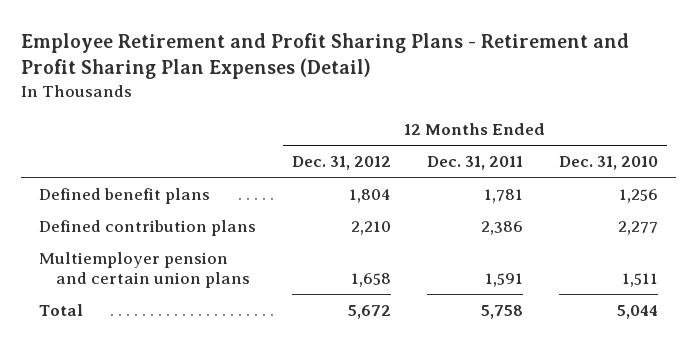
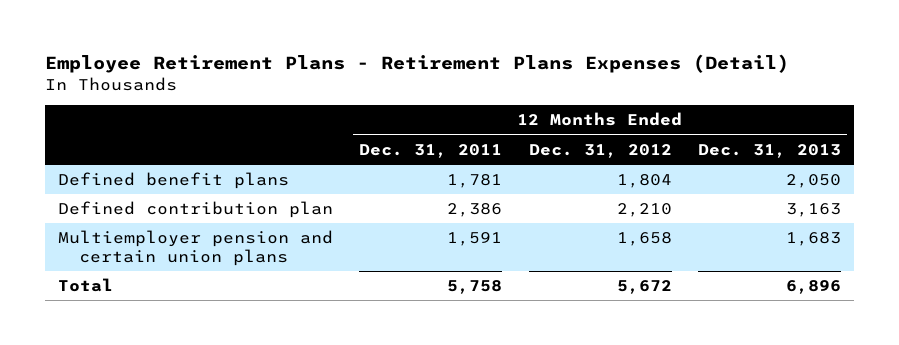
[21,32,630,79] Employee Retirement and Profit Sharing Plans - Retirement and Profit Sharing Plan Expenses (Detail) -> [45,54,790,74] Employee Retirement Plans - Retirement Plans Expenses (Detail)
[558,156,658,171] Dec. 31, 2010 -> none
none -> [697,143,841,158] Dec. 31, 2013
[39,219,257,236] Defined contribution plans -> [58,201,334,219] Defined contribution plan

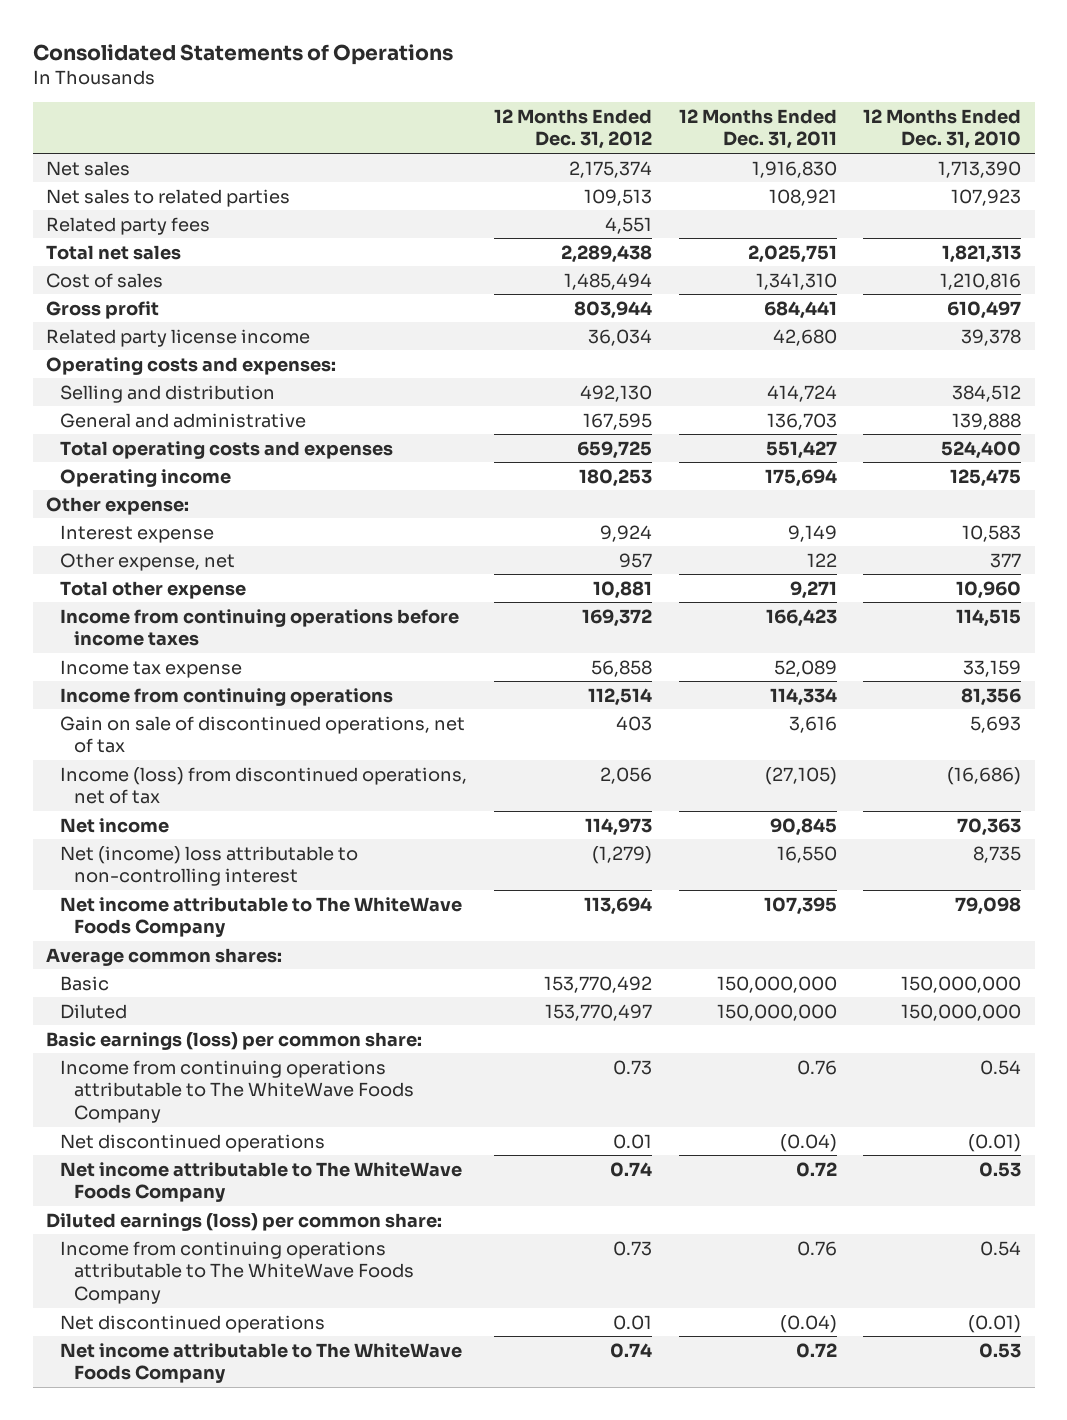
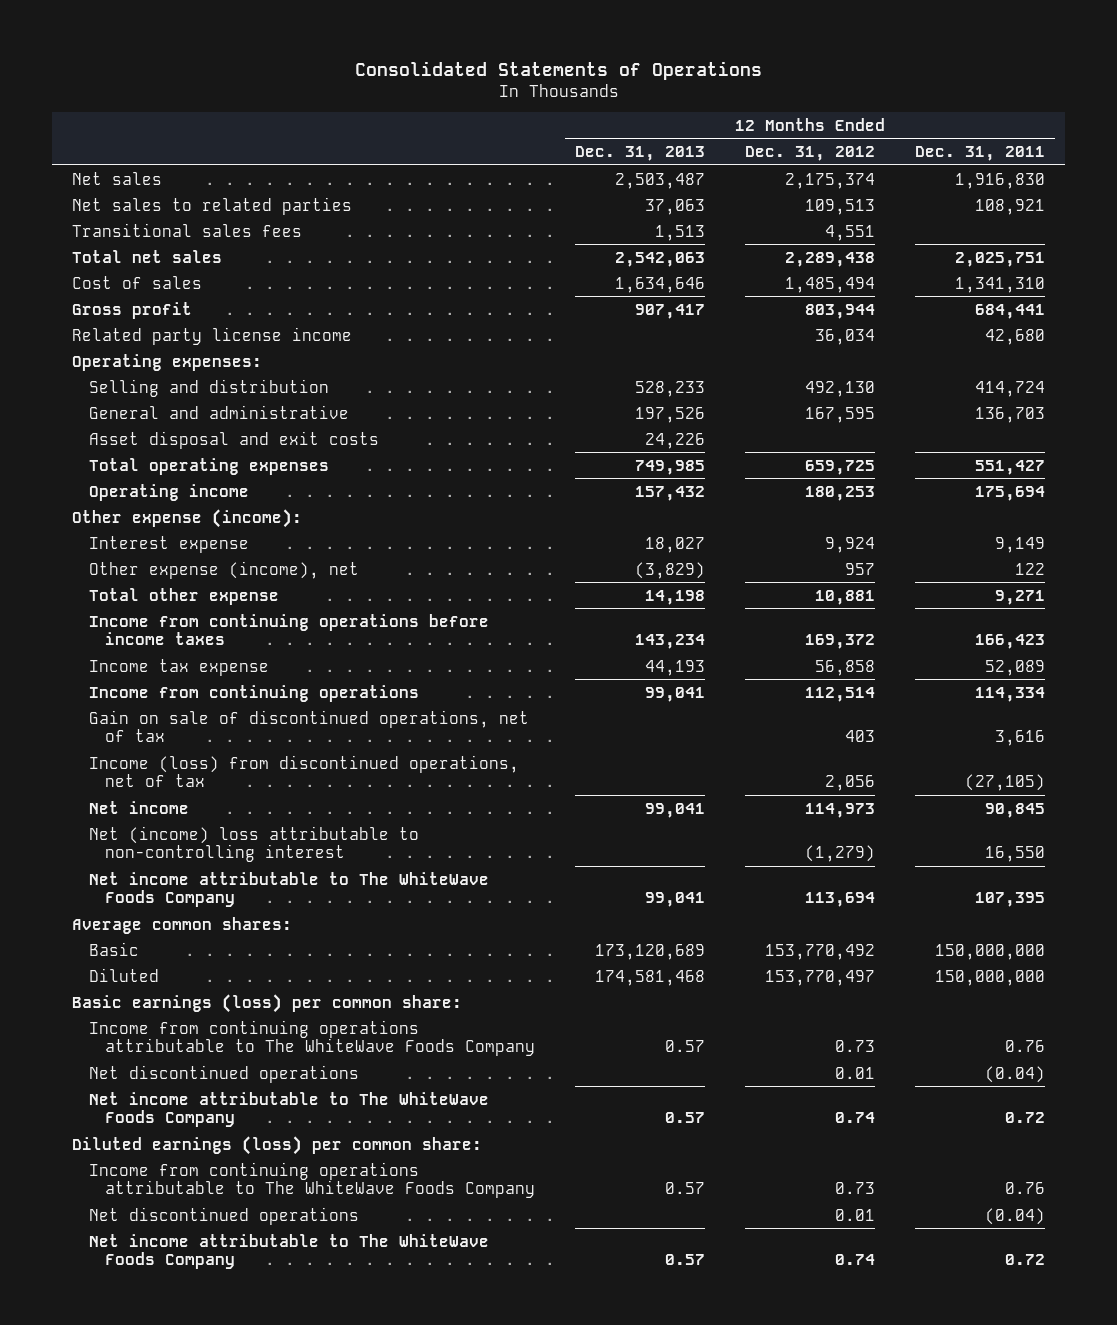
[863,108,1022,150] 12 Months Ended Dec. 31, 2010 -> none
none -> [575,146,706,162] Dec. 31, 2013
[45,216,210,235] Related party fees -> [72,222,303,237] Transitional sales fees
[45,356,336,375] Operating costs and expenses: -> [72,353,263,371] Operating expenses:
none -> [88,430,379,449] Asset disposal and exit costs
[60,440,394,459] Total operating costs and expenses -> [88,457,329,475] Total operating expenses
[45,496,189,515] Other expense: -> [72,508,303,528] Other expense (income):
[60,552,236,571] Other expense, net -> [88,560,359,579] Other expense (income), net

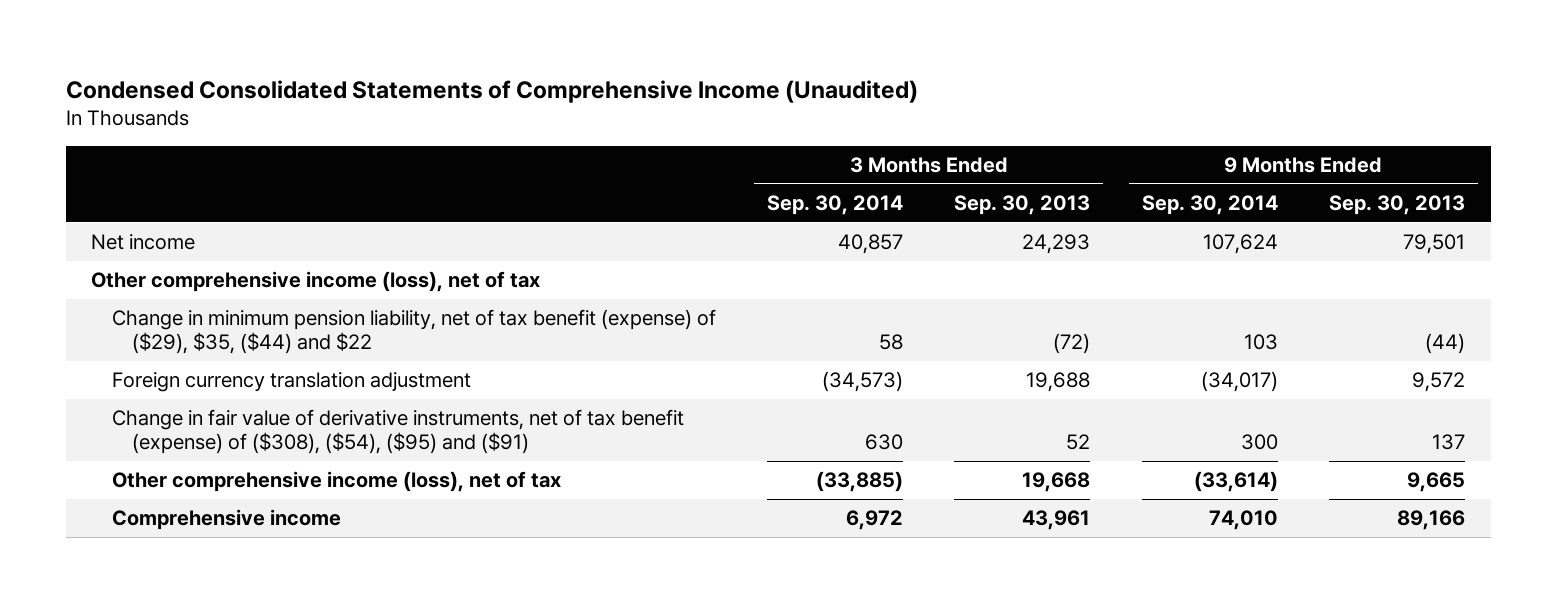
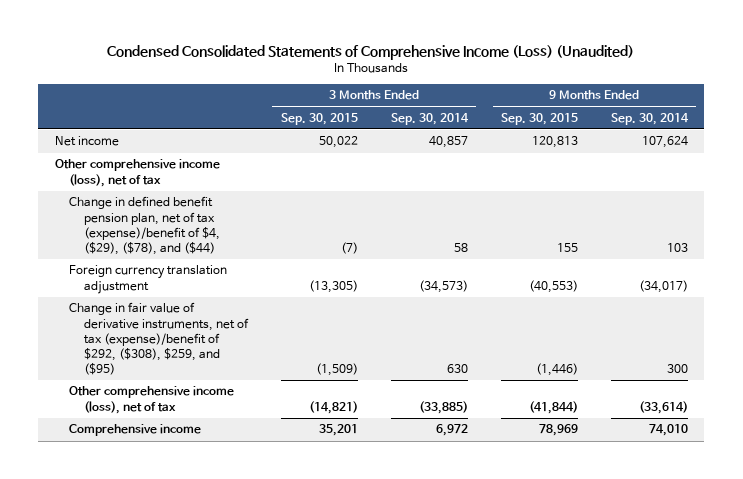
[65,79,918,103] Condensed Consolidated Statements of Comprehensive Income (Unaudited) -> [107,45,635,61] Condensed Consolidated Statements of Comprehensive Income (Loss) (Unaudited)
[954,194,1091,215] Sep. 30, 2013 -> none
[1328,194,1465,215] Sep. 30, 2013 -> none
none -> [280,112,358,125] Sep. 30, 2015
none -> [500,112,578,125] Sep. 30, 2015
[111,309,716,355] Change in minimum pension liability, net of tax benefit (expense) of ($29), $35, ($44) and $22 -> [69,196,220,255] Change in defined benefit pension plan, net of tax (expense)/benefit of $4, ($29), ($78), and ($44)
[111,409,684,455] Change in fair value of derivative instruments, net of tax benefit (expense) of ($308), ($54), ($95) and ($91) -> [69,302,249,375] Change in fair value of derivative instruments, net of tax (expense)/benefit of $292, ($308), $259, and ($95)

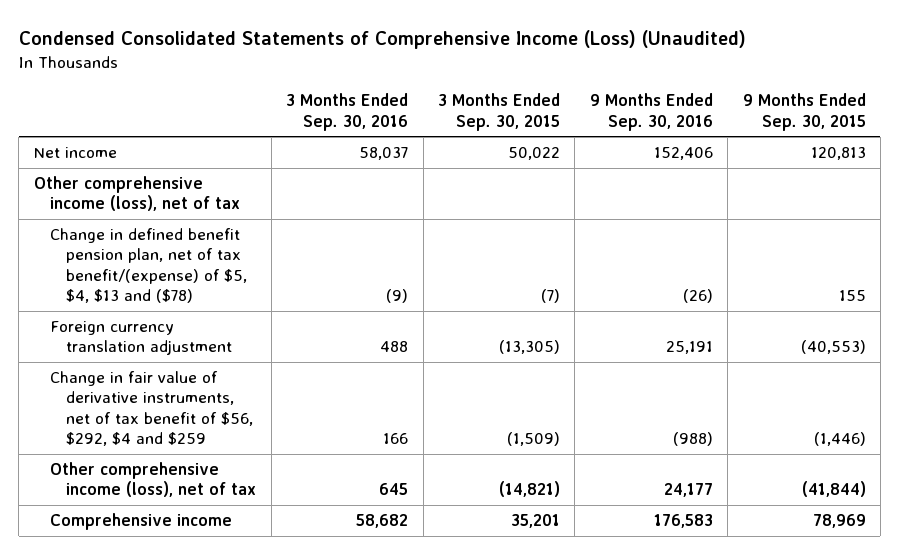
[390,112,469,125] Sep. 30, 2014 -> none
[610,112,689,125] Sep. 30, 2014 -> none
none -> [286,93,409,131] 3 Months Ended Sep. 30, 2016
none -> [589,93,713,131] 9 Months Ended Sep. 30, 2016
[69,196,220,255] Change in defined benefit pension plan, net of tax (expense)/benefit of $4, ($29), ($78), and ($44) -> [50,228,248,303] Change in defined benefit pension plan, net of tax benefit/(expense) of $5, $4, $13 and ($78)
[69,302,249,375] Change in fair value of derivative instruments, net of tax (expense)/benefit of $292, ($308), $259, and ($95) -> [50,371,254,446] Change in fair value of derivative instruments, net of tax benefit of $56, $292, $4 and $259

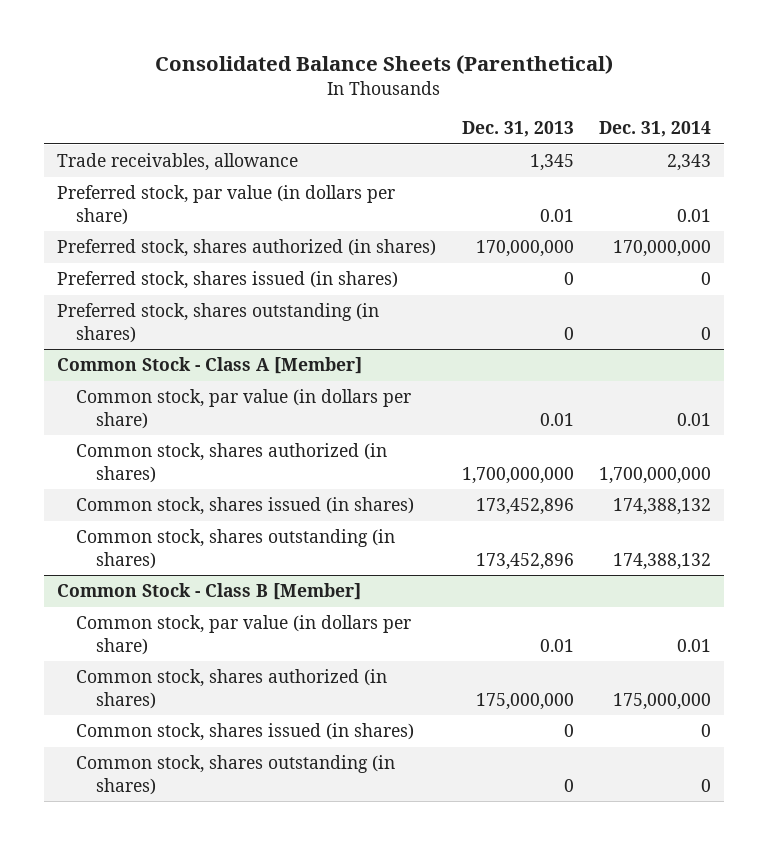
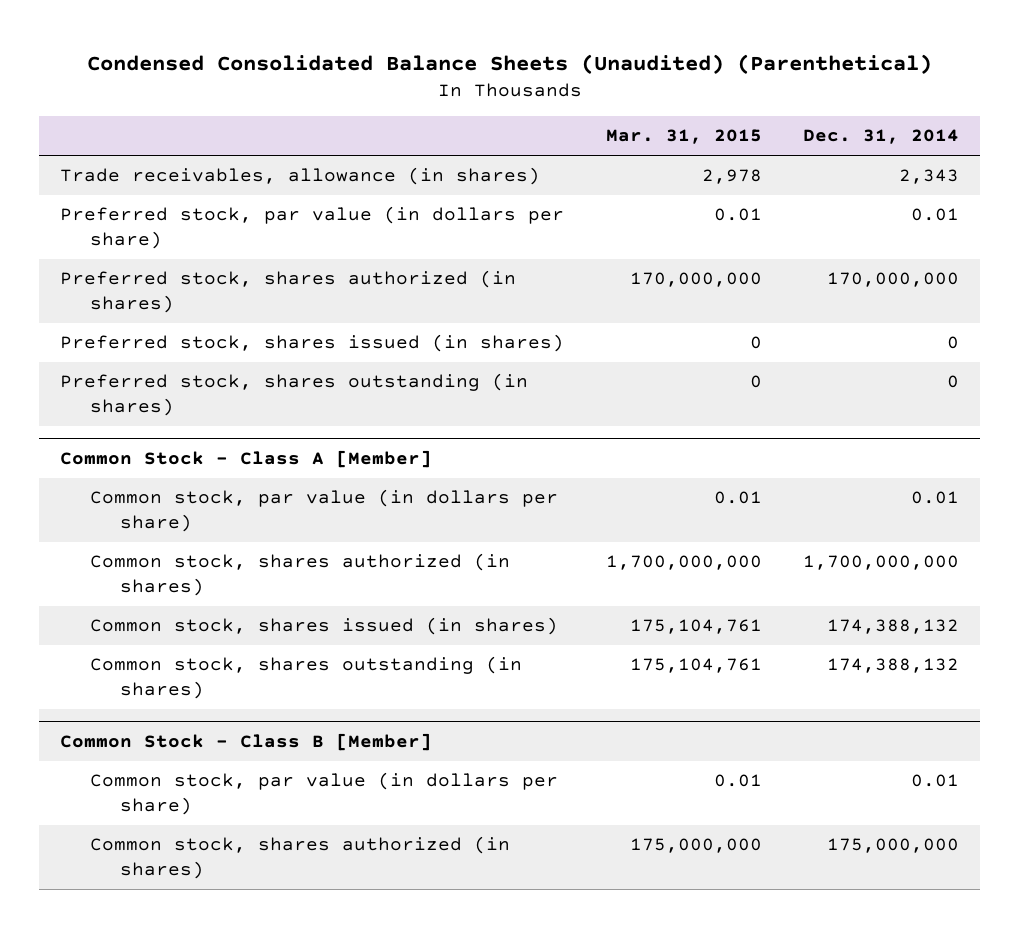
[155,54,614,74] Consolidated Balance Sheets (Parenthetical) -> [86,53,932,74] Condensed Consolidated Balance Sheets (Unaudited) (Parenthetical)
[461,121,574,138] Dec. 31, 2013 -> none
none -> [605,129,762,145] Mar. 31, 2015
[56,153,298,172] Trade receivables, allowance -> [60,167,541,186] Trade receivables, allowance (in shares)
[76,723,415,742] Common stock, shares issued (in shares) -> none
[76,755,396,795] Common stock, shares outstanding (in shares) -> none

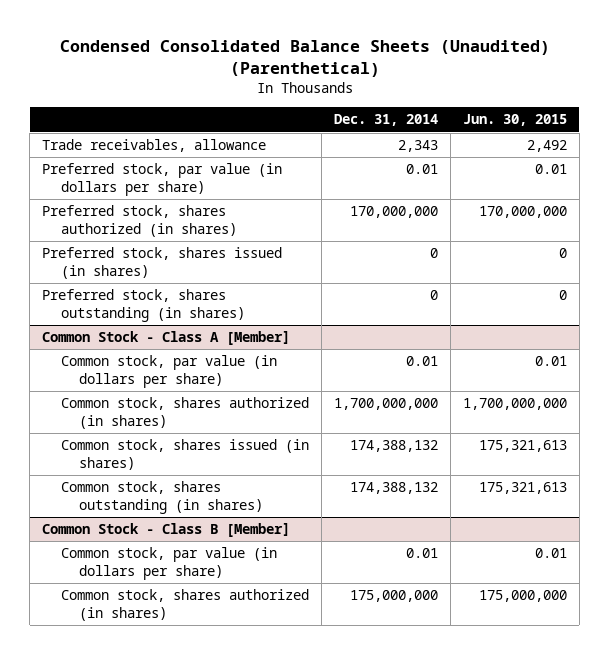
[605,129,762,145] Mar. 31, 2015 -> none
none -> [462,114,567,127] Jun. 30, 2015
[60,167,541,186] Trade receivables, allowance (in shares) -> [42,139,267,153] Trade receivables, allowance

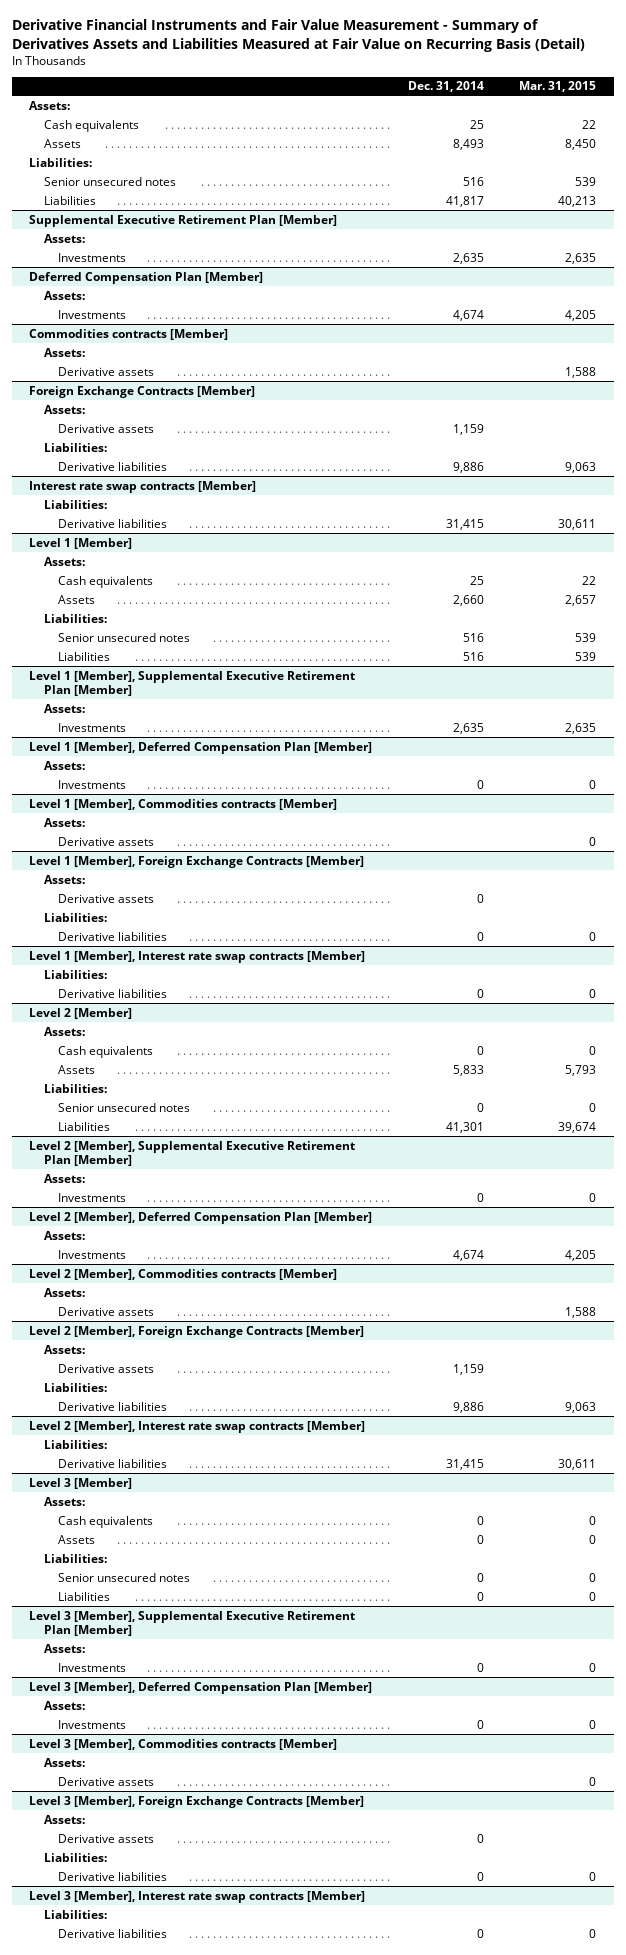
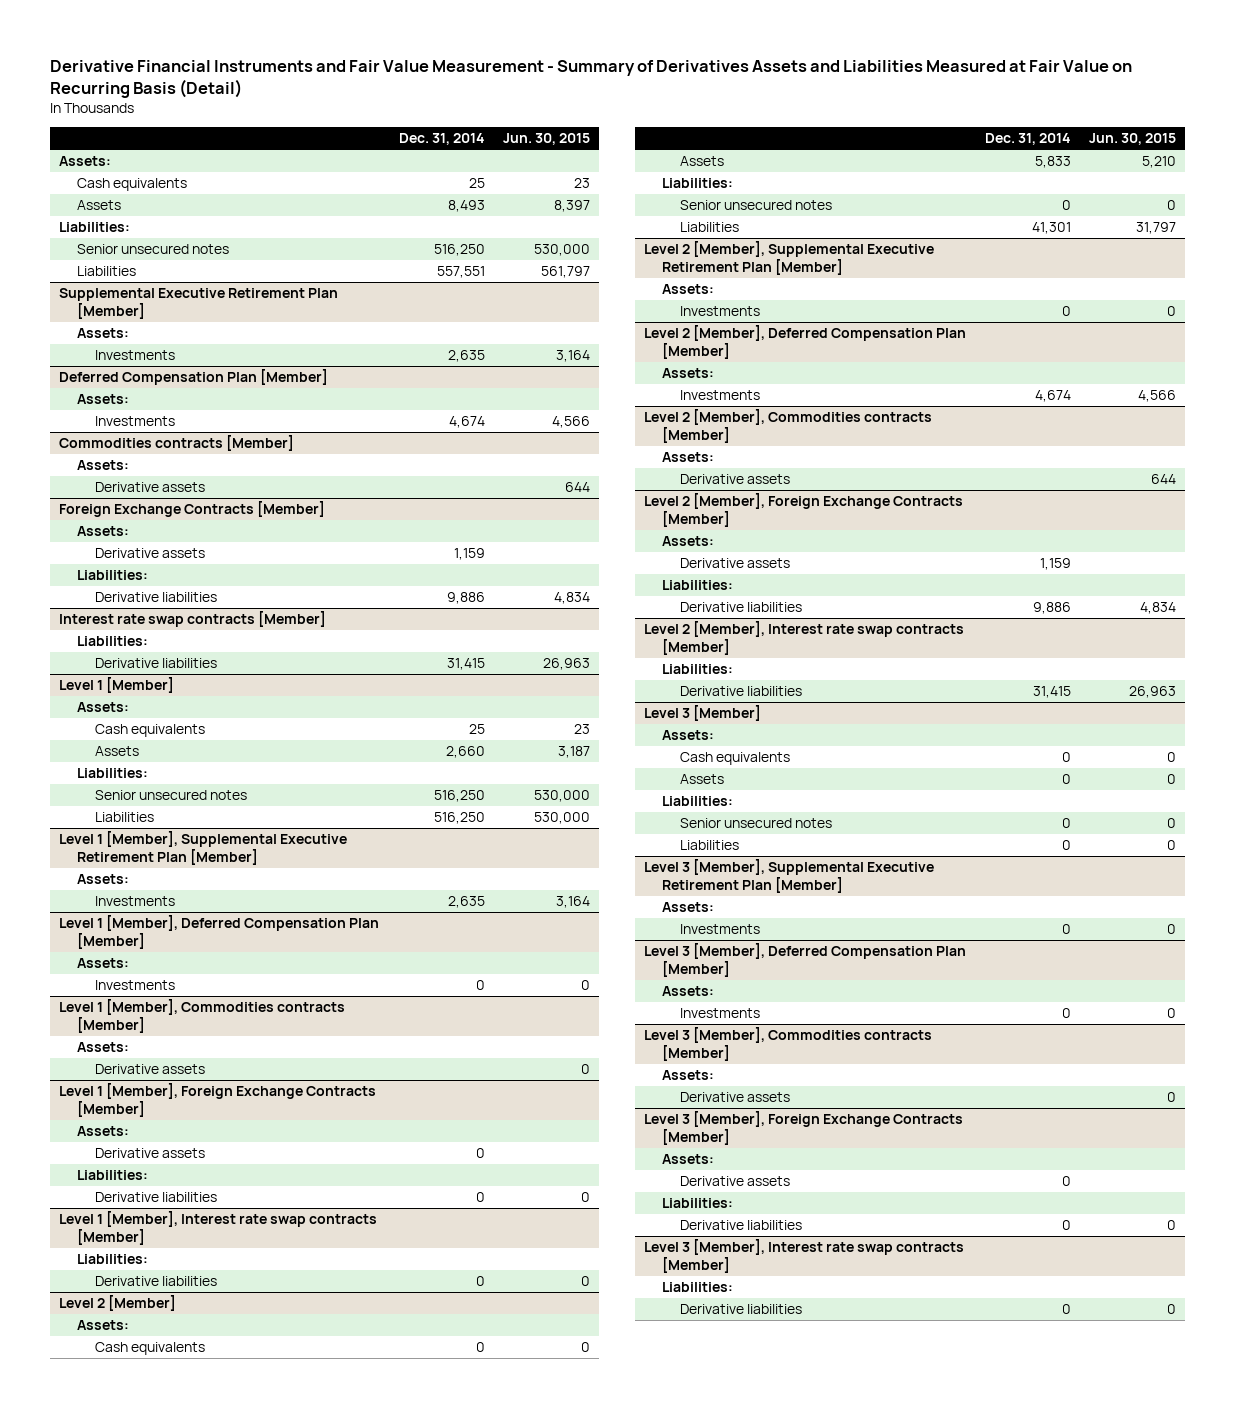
[519,81,597,93] Mar. 31, 2015 -> none
none -> [503,133,591,146] Jun. 30, 2015
[462,176,484,186] 516 -> [434,244,486,257] 516,250
[445,195,484,207] 41,817 -> [437,266,486,279] 557,551
[462,632,484,642] 516 -> [434,790,486,803] 516,250
[462,651,484,661] 516 -> [434,812,486,825] 516,250

